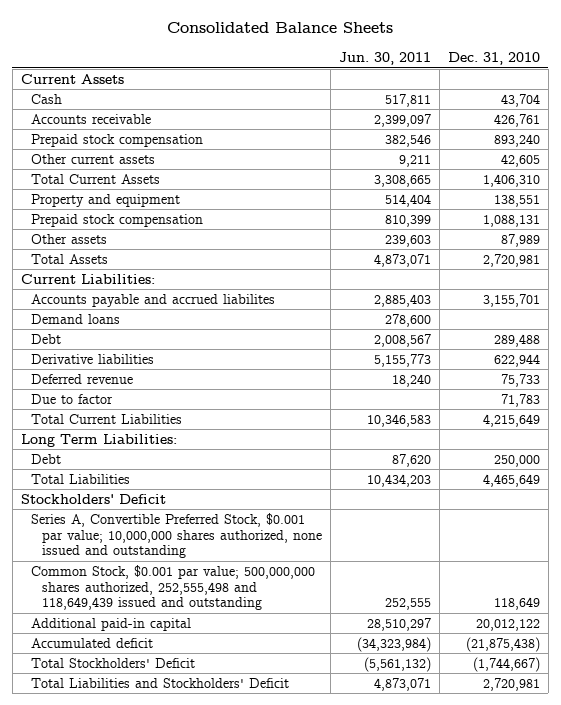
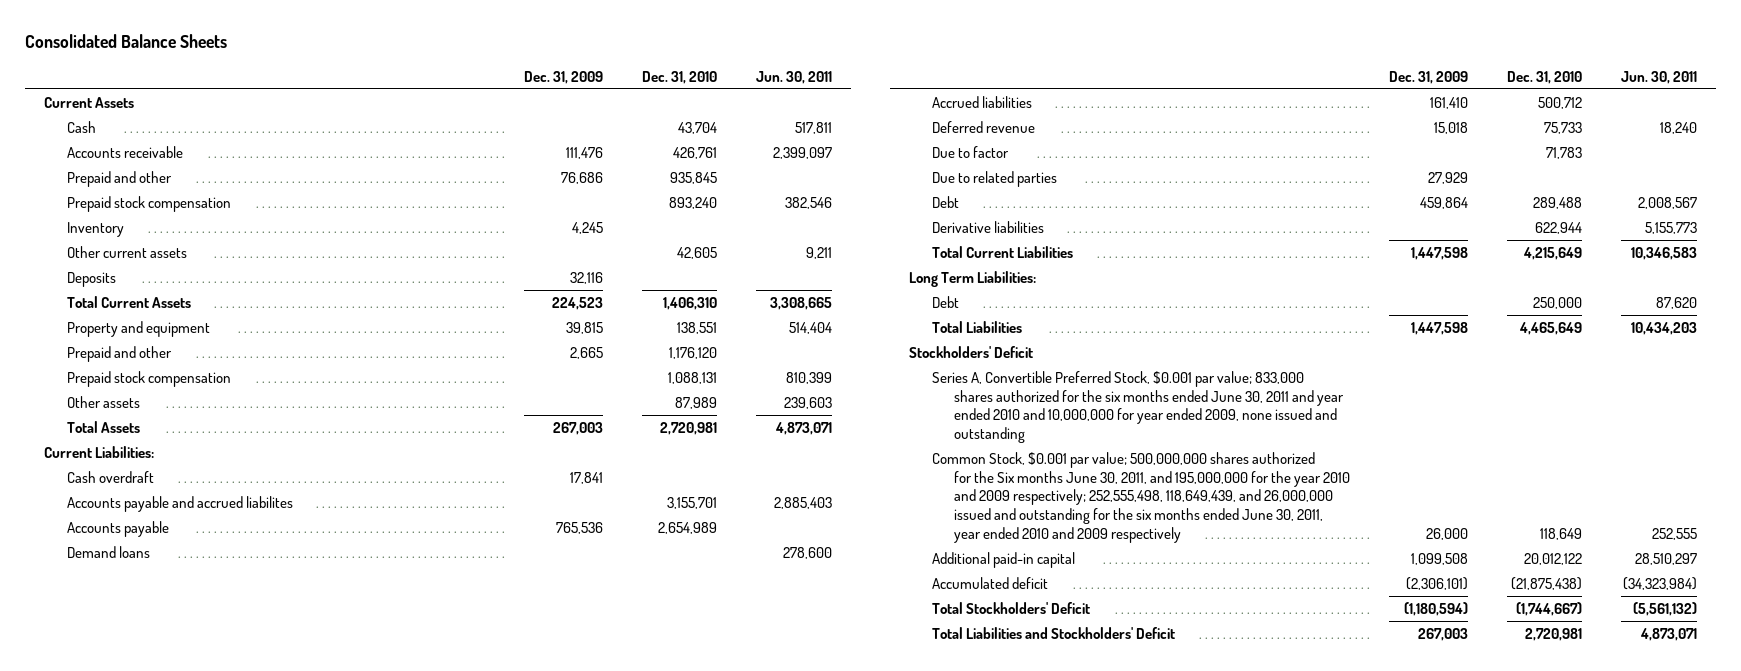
none -> [524,70,604,84] Dec. 31, 2009
none -> [66,171,172,188] Prepaid and other
none -> [66,222,124,238] Inventory
none -> [66,272,116,288] Deposits
none -> [66,346,172,363] Prepaid and other
none -> [66,471,154,484] Cash overdraft
none -> [66,521,169,538] Accounts payable
none -> [931,96,1032,109] Accrued liabilities
none -> [931,171,1057,188] Due to related parties
[31,333,62,344] Debt -> [931,196,959,209] Debt
[31,353,155,364] Derivative liabilities -> [931,221,1044,234] Derivative liabilities
[31,512,323,559] Series A, Convertible Preferred Stock, $0.001 par value; 10,000,000 shares authorized, none issued and outstanding -> [931,371,1345,444] Series A, Convertible Preferred Stock, $0.001 par value; 833,000 shares authorized for the six months ended June 30, 2011 and year ended 2010 and 10,000,000 for year ended 2009, none issued and outstanding
[31,564,316,611] Common Stock, $0.001 par value; 500,000,000 shares authorized, 252,555,498 and 118,649,439 issued and outstanding -> [931,452,1351,543] Common Stock, $0.001 par value; 500,000,000 shares authorized for the Six months June 30, 2011, and 195,000,000 for the year 2010 and 2009 respectively; 252,555,498, 118,649,439, and 26,000,000 issued and outstanding for the six months ended June 30, 2011, year ended 2010 and 2009 respectively

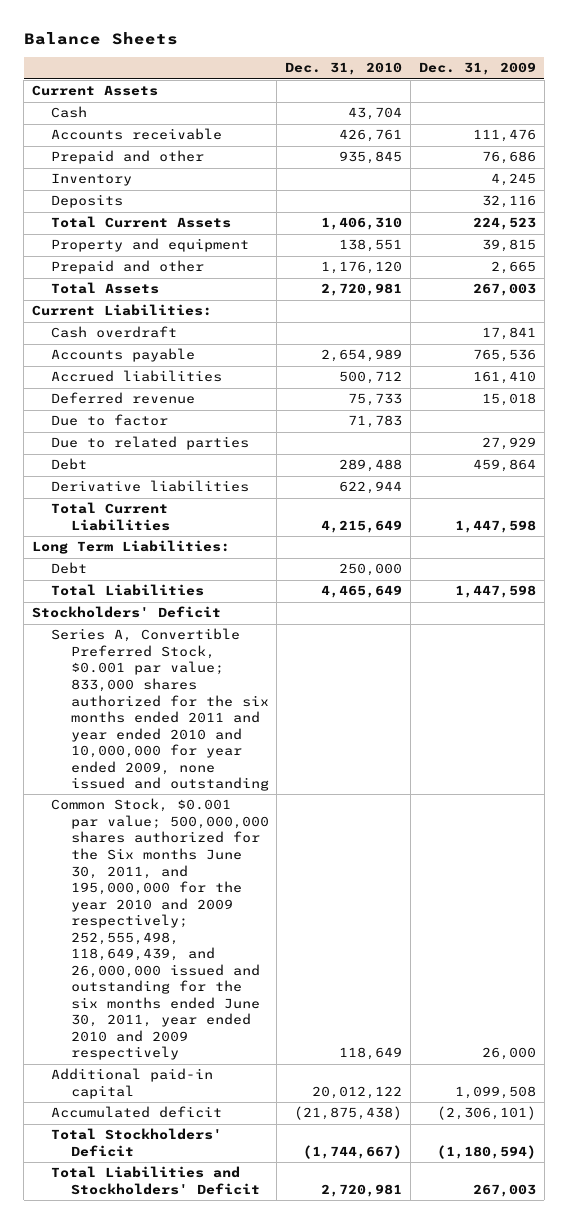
[24,34,227,49] Consolidated Balance Sheets -> [23,31,178,45] Balance Sheets
[756,70,833,84] Jun. 30, 2011 -> none
[66,196,231,213] Prepaid stock compensation -> none
[66,246,187,259] Other current assets -> none
[66,371,231,388] Prepaid stock compensation -> none
[66,396,140,409] Other assets -> none
[66,496,293,513] Accounts payable and accrued liabilites -> none
[66,546,150,559] Demand loans -> none
[931,371,1345,444] Series A, Convertible Preferred Stock, $0.001 par value; 833,000 shares authorized for the six months ended June 30, 2011 and year ended 2010 and 10,000,000 for year ended 2009, none issued and outstanding -> [51,628,269,792] Series A, Convertible Preferred Stock, $0.001 par value; 833,000 shares authorized for the six months ended 2011 and year ended 2010 and 10,000,000 for year ended 2009, none issued and outstanding

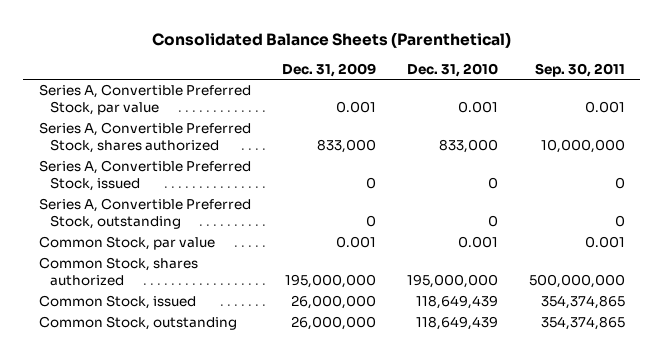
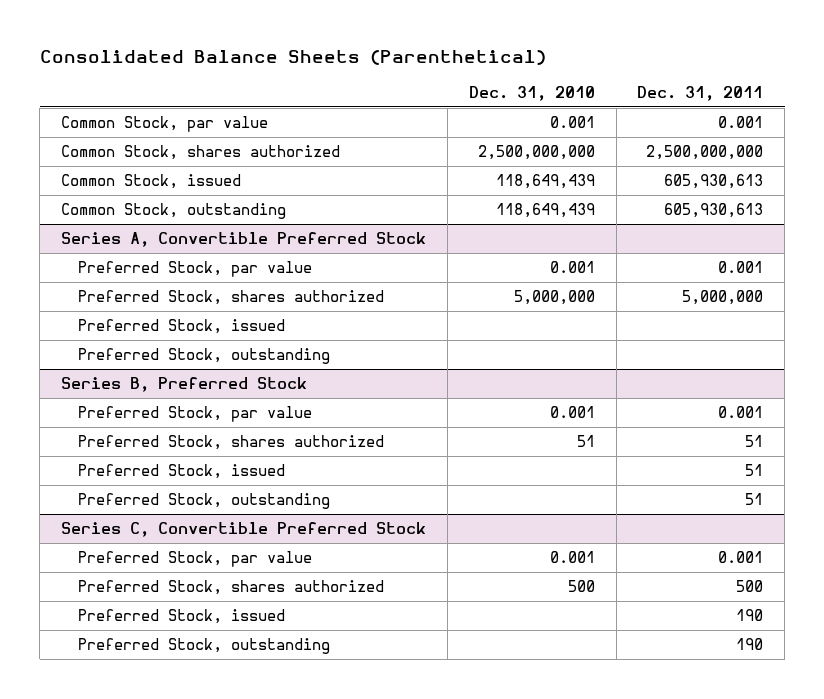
[281,62,376,77] Dec. 31, 2009 -> none
[534,62,625,77] Sep. 30, 2011 -> none
none -> [637,85,764,101] Dec. 31, 2011
[38,84,251,116] Series A, Convertible Preferred Stock, par value -> none
[38,122,251,154] Series A, Convertible Preferred Stock, shares authorized -> none
[38,160,251,192] Series A, Convertible Preferred Stock, issued -> none
[38,198,251,230] Series A, Convertible Preferred Stock, outstanding -> none
[406,274,498,289] 195,000,000 -> [477,145,595,161] 2,500,000,000
none -> [61,232,427,248] Series A, Convertible Preferred Stock
none -> [78,261,313,278] Preferred Stock, par value
none -> [78,290,385,306] Preferred Stock, shares authorized
none -> [78,319,286,335] Preferred Stock, issued
none -> [78,348,331,365] Preferred Stock, outstanding
none -> [61,377,308,393] Series B, Preferred Stock
none -> [78,406,313,423] Preferred Stock, par value
none -> [78,435,385,451] Preferred Stock, shares authorized
none -> [78,464,286,480] Preferred Stock, issued
none -> [78,493,331,510] Preferred Stock, outstanding
none -> [61,522,427,538] Series C, Convertible Preferred Stock
none -> [78,551,313,568] Preferred Stock, par value
none -> [78,580,385,596] Preferred Stock, shares authorized
none -> [78,609,286,625] Preferred Stock, issued
none -> [78,638,331,655] Preferred Stock, outstanding

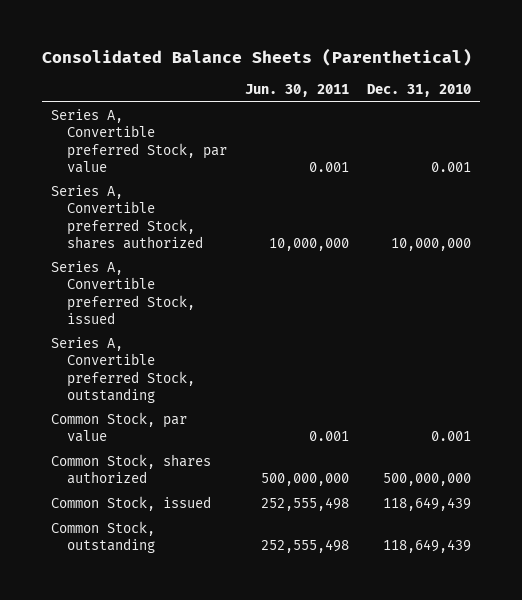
[637,85,764,101] Dec. 31, 2011 -> none
none -> [244,84,349,98] Jun. 30, 2011
none -> [50,109,227,173] Series A, Convertible preferred Stock, par value
none -> [50,185,203,249] Series A, Convertible preferred Stock, shares authorized
none -> [50,261,195,324] Series A, Convertible preferred Stock, issued
none -> [50,337,195,403] Series A, Convertible preferred Stock, outstanding
[477,145,595,161] 2,500,000,000 -> [383,473,472,487] 500,000,000
[61,232,427,248] Series A, Convertible Preferred Stock -> none
[78,261,313,278] Preferred Stock, par value -> none
[78,290,385,306] Preferred Stock, shares authorized -> none
[78,319,286,335] Preferred Stock, issued -> none
[78,348,331,365] Preferred Stock, outstanding -> none
[61,377,308,393] Series B, Preferred Stock -> none
[78,406,313,423] Preferred Stock, par value -> none
[78,435,385,451] Preferred Stock, shares authorized -> none
[78,464,286,480] Preferred Stock, issued -> none
[78,493,331,510] Preferred Stock, outstanding -> none
[61,522,427,538] Series C, Convertible Preferred Stock -> none
[78,551,313,568] Preferred Stock, par value -> none
[78,580,385,596] Preferred Stock, shares authorized -> none
[78,609,286,625] Preferred Stock, issued -> none
[78,638,331,655] Preferred Stock, outstanding -> none

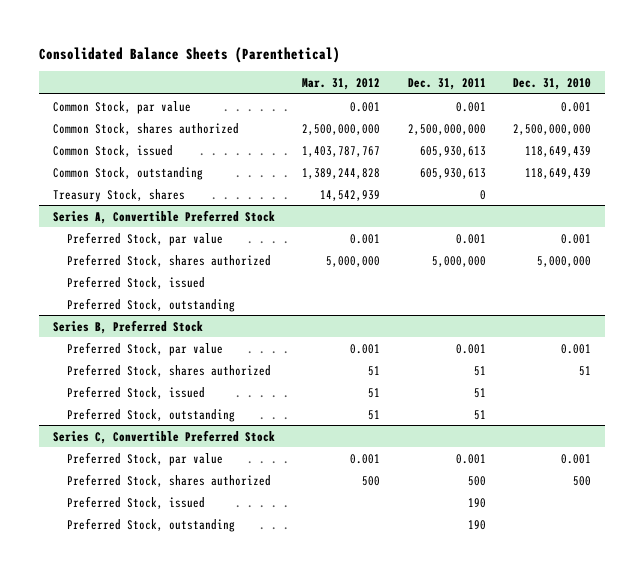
[244,84,349,98] Jun. 30, 2011 -> none
none -> [302,77,381,90] Mar. 31, 2012
none -> [407,77,486,90] Dec. 31, 2011
[50,109,227,173] Series A, Convertible preferred Stock, par value -> none
[50,185,203,249] Series A, Convertible preferred Stock, shares authorized -> none
[50,261,195,324] Series A, Convertible preferred Stock, issued -> none
[50,337,195,403] Series A, Convertible preferred Stock, outstanding -> none
[383,473,472,487] 500,000,000 -> [513,123,592,135] 2,500,000,000
none -> [52,188,185,202] Treasury Stock, shares
none -> [52,209,275,224] Series A, Convertible Preferred Stock
none -> [67,231,224,246] Preferred Stock, par value
none -> [67,253,272,267] Preferred Stock, shares authorized
none -> [67,275,206,289] Preferred Stock, issued
none -> [67,297,236,312] Preferred Stock, outstanding
none -> [52,319,203,334] Series B, Preferred Stock
none -> [67,341,224,356] Preferred Stock, par value
none -> [67,363,272,377] Preferred Stock, shares authorized
none -> [67,385,206,399] Preferred Stock, issued
none -> [67,407,236,422] Preferred Stock, outstanding
none -> [52,429,275,444] Series C, Convertible Preferred Stock
none -> [67,451,224,466] Preferred Stock, par value
none -> [67,473,272,487] Preferred Stock, shares authorized
none -> [67,495,206,509] Preferred Stock, issued
none -> [67,517,236,532] Preferred Stock, outstanding

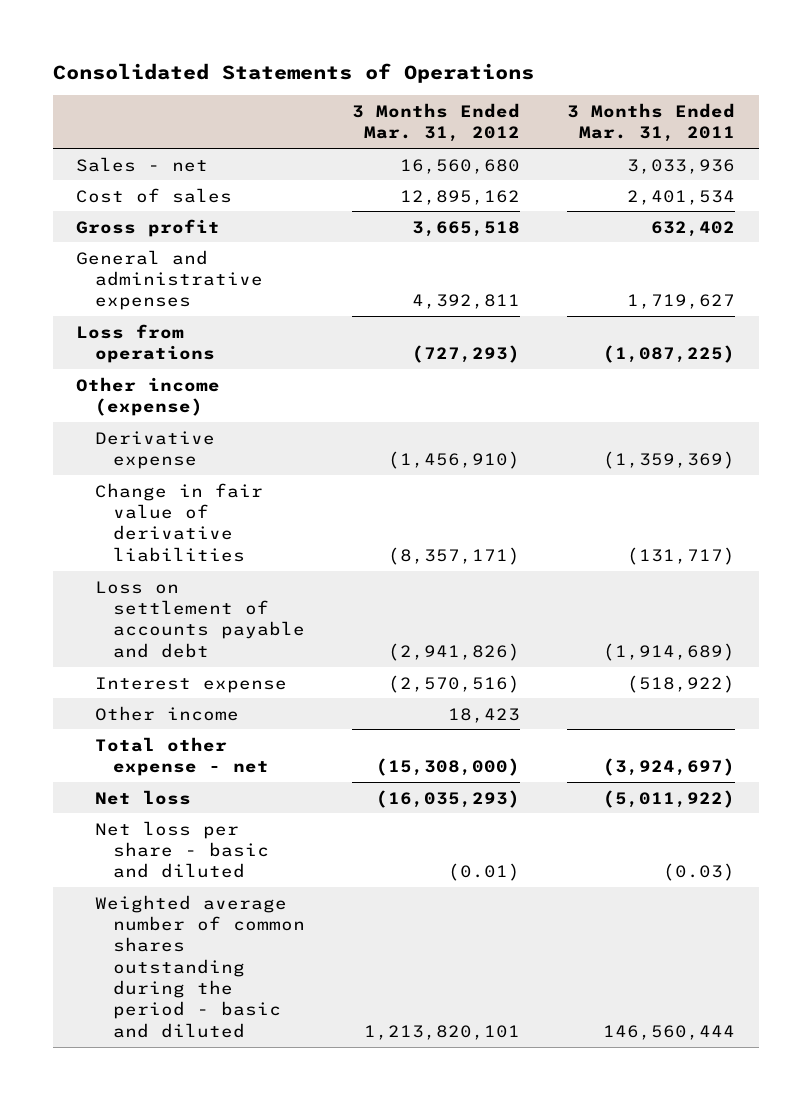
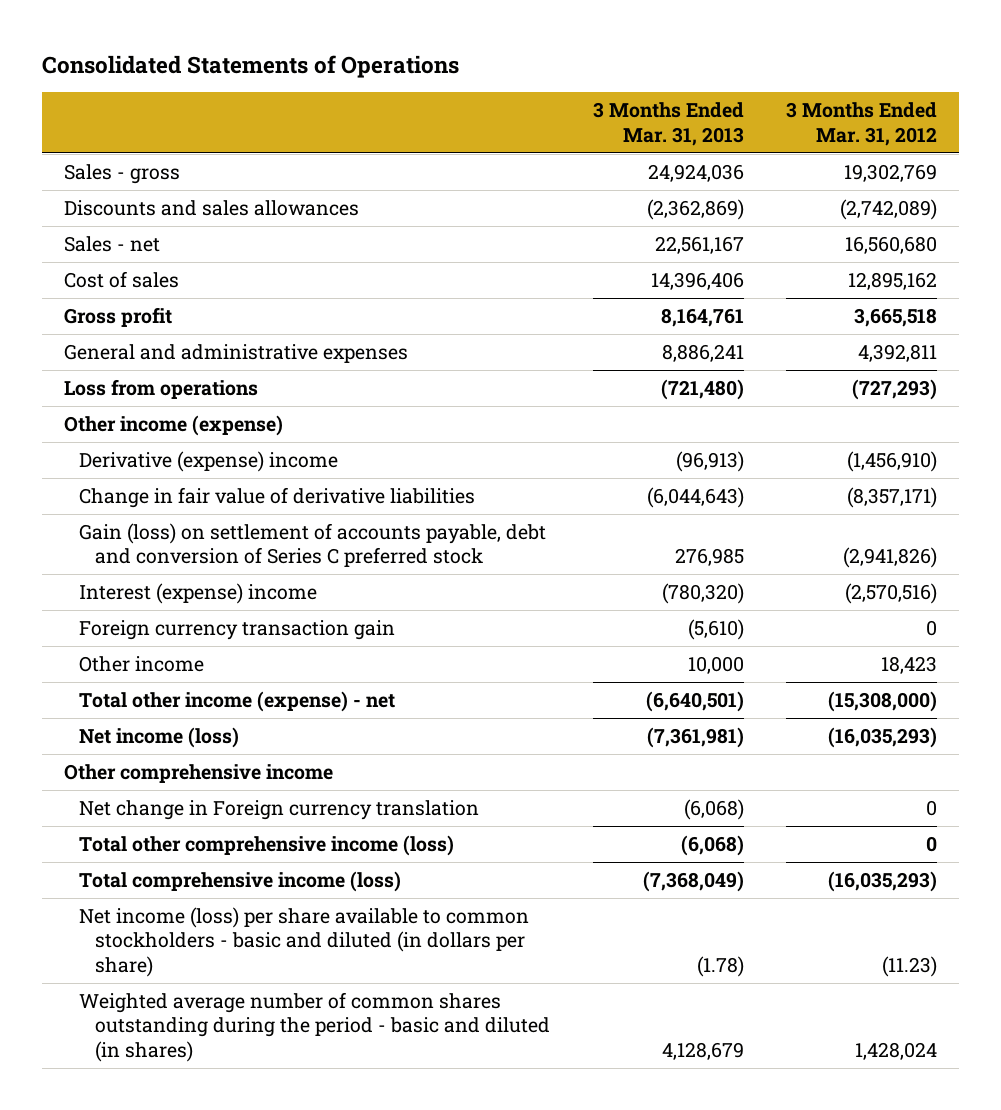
[567,102,736,143] 3 Months Ended Mar. 31, 2011 -> none
none -> [592,102,744,146] 3 Months Ended Mar. 31, 2013
none -> [63,164,180,185] Sales - gross
none -> [63,200,359,217] Discounts and sales allowances
[94,430,215,469] Derivative expense -> [79,451,339,473] Derivative (expense) income
[94,580,306,658] Loss on settlement of accounts payable and debt -> [79,523,547,568] Gain (loss) on settlement of accounts payable, debt and conversion of Series C preferred stock
[94,676,287,693] Interest expense -> [79,583,318,605] Interest (expense) income
none -> [79,620,396,641] Foreign currency transaction gain
[94,736,270,776] Total other expense - net -> [79,691,396,713] Total other income (expense) - net
[94,789,191,805] Net loss -> [79,727,240,749] Net income (loss)
none -> [63,764,333,784] Other comprehensive income
none -> [79,800,480,821] Net change in Foreign currency translation
none -> [79,835,455,857] Total other comprehensive income (loss)
none -> [79,871,402,893] Total comprehensive income (loss)
[94,820,270,879] Net loss per share - basic and diluted -> [79,907,530,977] Net income (loss) per share available to common stockholders - basic and diluted (in dollars per share)
[448,863,521,882] (0.01) -> [882,955,938,977] (11.23)
[94,894,306,1038] Weighted average number of common shares outstanding during the period - basic and diluted -> [79,992,550,1062] Weighted average number of common shares outstanding during the period - basic and diluted (in shares)
[364,1024,521,1040] 1,213,820,101 -> [855,1041,938,1060] 1,428,024

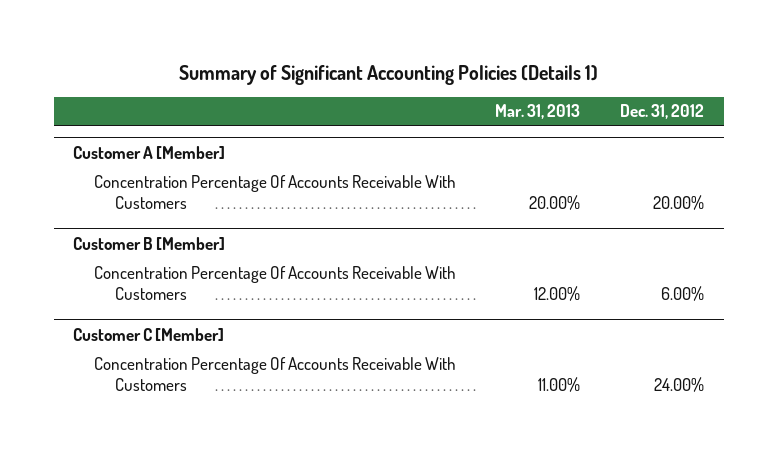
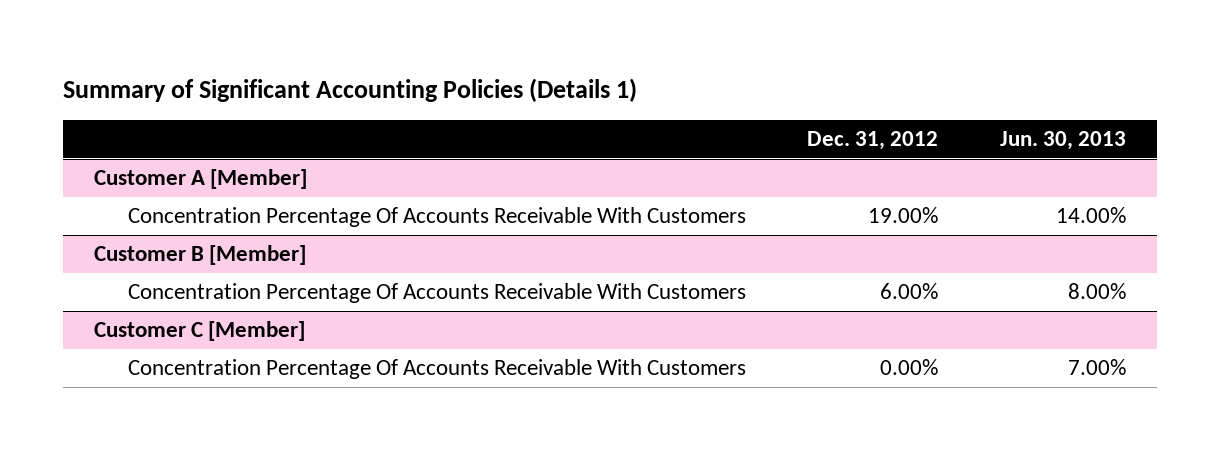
[495,104,581,120] Mar. 31, 2013 -> none
none -> [1000,131,1127,151] Jun. 30, 2013
[652,195,704,211] 20.00% -> [868,207,939,224] 19.00%
[653,377,704,393] 24.00% -> [880,359,939,376] 0.00%

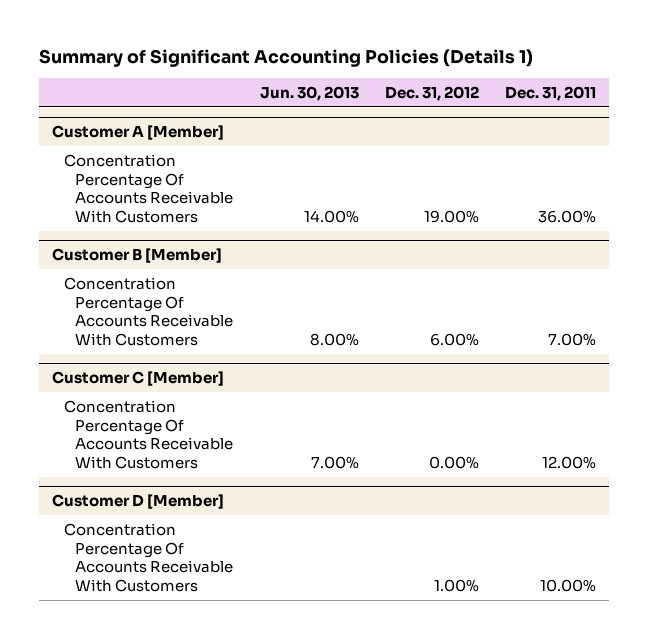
none -> [504,85,596,101] Dec. 31, 2011
none -> [52,494,225,510] Customer D [Member]
none -> [63,522,234,592] Concentration Percentage Of Accounts Receivable With Customers

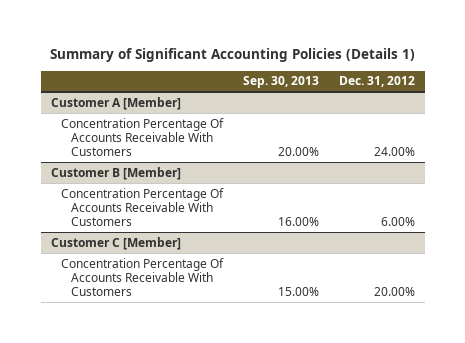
[259,85,359,101] Jun. 30, 2013 -> none
[504,85,596,101] Dec. 31, 2011 -> none
none -> [242,76,319,89] Sep. 30, 2013
[423,209,479,223] 19.00% -> [373,146,415,156] 24.00%
[52,494,225,510] Customer D [Member] -> none
[63,522,234,592] Concentration Percentage Of Accounts Receivable With Customers -> none
[428,455,479,469] 0.00% -> [373,286,415,296] 20.00%

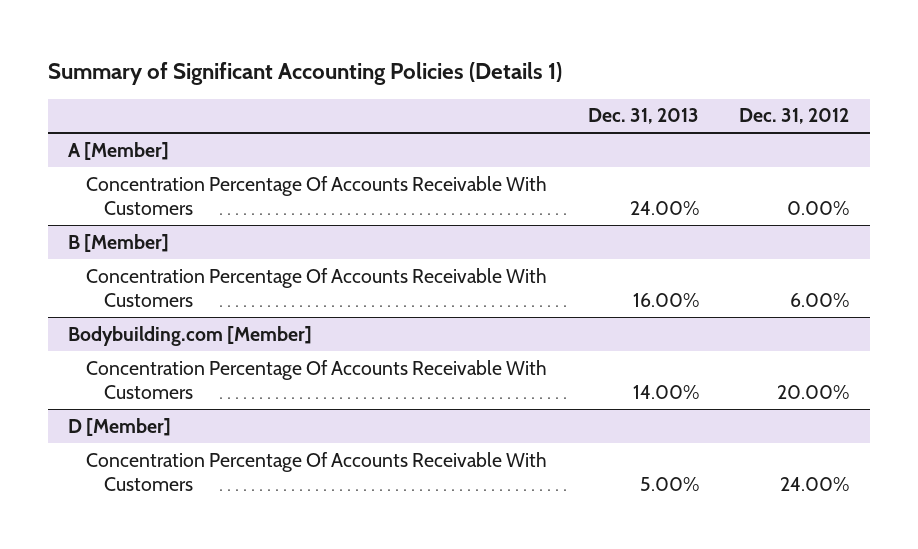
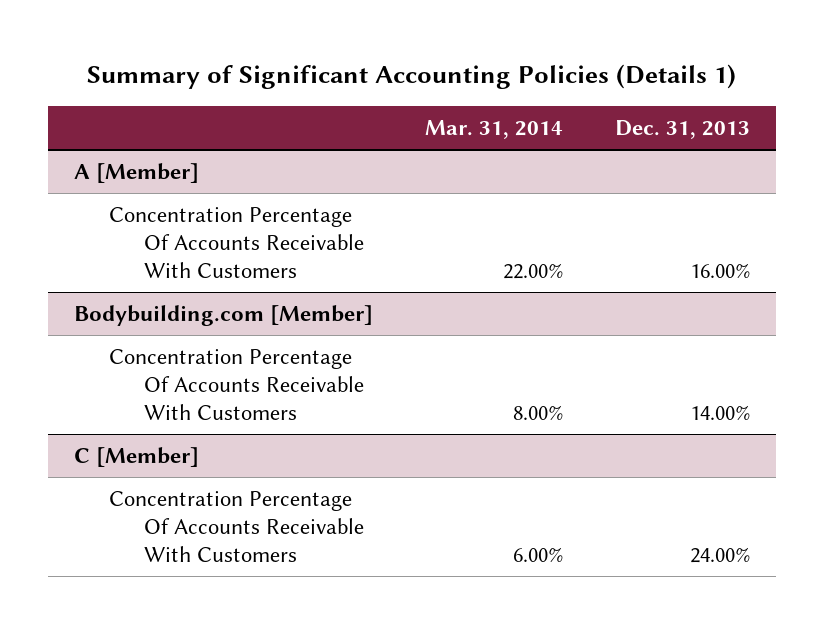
[739,108,850,125] Dec. 31, 2012 -> none
none -> [425,119,564,139] Mar. 31, 2014
[86,175,548,216] Concentration Percentage Of Accounts Receivable With Customers -> none
[68,233,170,252] B [Member] -> none
[68,417,172,436] D [Member] -> none
none -> [74,446,200,467] C [Member]
[639,477,699,492] 5.00% -> [690,546,751,563] 24.00%

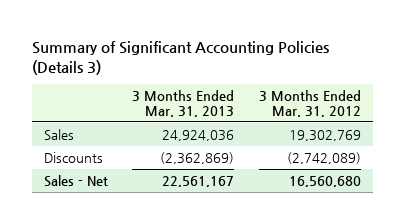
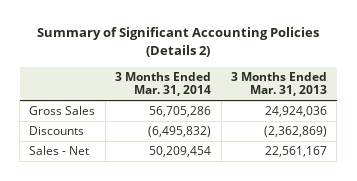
[31,40,329,75] Summary of Significant Accounting Policies (Details 3) -> [37,27,320,58] Summary of Significant Accounting Policies (Details 2)
[258,90,361,117] 3 Months Ended Mar. 31, 2012 -> none
none -> [115,71,212,97] 3 Months Ended Mar. 31, 2014
[44,128,75,140] Sales -> [29,106,96,116] Gross Sales

